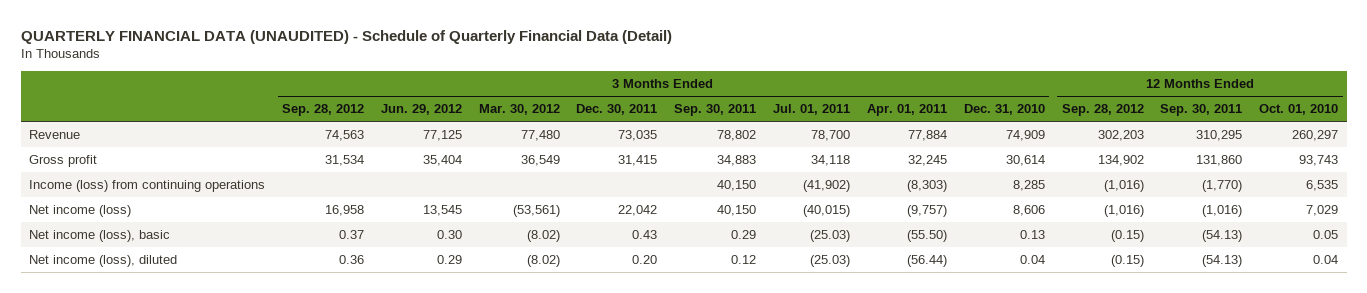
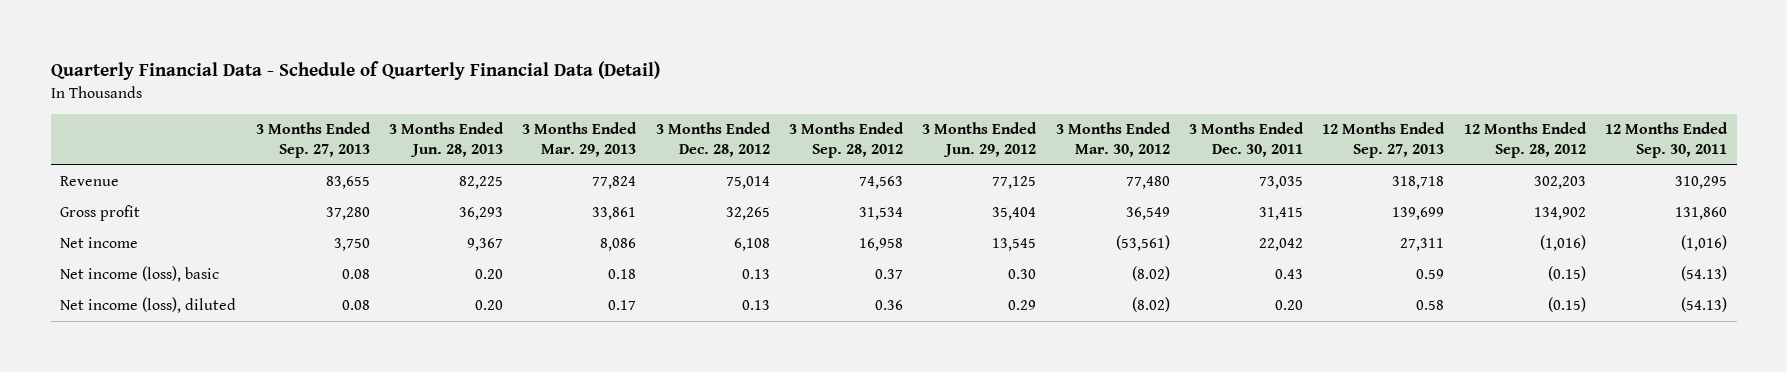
[20,29,672,44] QUARTERLY FINANCIAL DATA (UNAUDITED) - Schedule of Quarterly Financial Data (Detail) -> [50,60,660,80] Quarterly Financial Data - Schedule of Quarterly Financial Data (Detail)
[674,104,757,117] Sep. 30, 2011 -> none
[773,104,851,116] Jul. 01, 2011 -> none
[866,104,947,117] Apr. 01, 2011 -> none
[963,104,1045,116] Dec. 31, 2010 -> none
[1259,104,1339,116] Oct. 01, 2010 -> none
none -> [255,122,371,159] 3 Months Ended Sep. 27, 2013
none -> [389,122,505,158] 3 Months Ended Jun. 28, 2013
none -> [522,122,638,158] 3 Months Ended Mar. 29, 2013
none -> [655,122,771,158] 3 Months Ended Dec. 28, 2012
none -> [1322,122,1446,159] 12 Months Ended Sep. 27, 2013
[29,180,266,193] Income (loss) from continuing operations -> none
[29,205,132,218] Net income (loss) -> [60,237,139,249] Net income

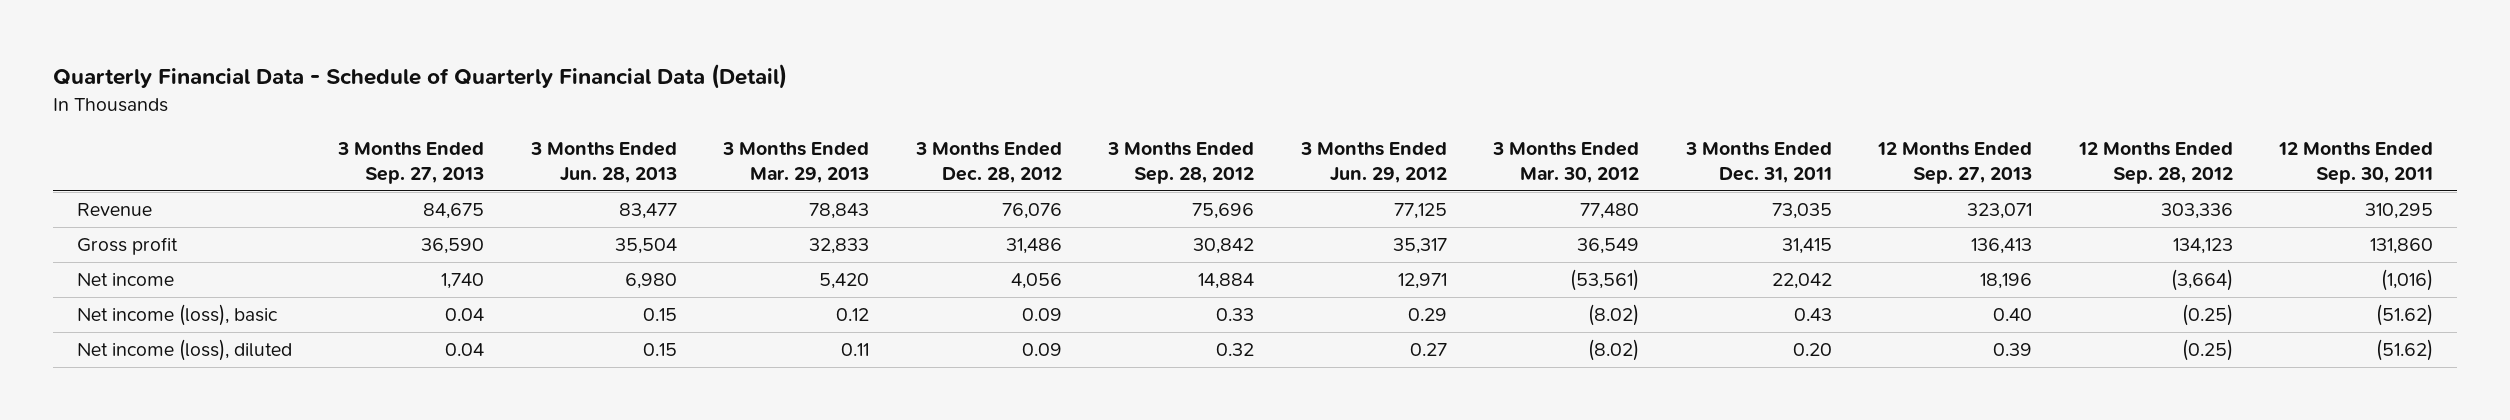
[1188,122,1304,158] 3 Months Ended Dec. 30, 2011 -> none
none -> [1684,141,1832,184] 3 Months Ended Dec. 31, 2011
[325,176,370,190] 83,655 -> [423,203,485,220] 84,675
[459,176,504,190] 82,225 -> [618,203,677,220] 83,477
[592,176,637,190] 77,824 -> [809,203,870,220] 78,843
[725,176,770,190] 75,014 -> [1001,203,1062,220] 76,076
[858,176,903,190] 74,563 -> [1192,203,1255,220] 75,696
[1392,176,1445,190] 318,718 -> [1967,203,2033,220] 323,071
[1533,176,1586,190] 302,203 -> [2160,203,2233,220] 303,336
[325,207,370,221] 37,280 -> [421,238,485,255] 36,590
[459,207,504,221] 36,293 -> [614,238,677,255] 35,504
[592,207,637,221] 33,861 -> [809,238,870,255] 32,833
[725,207,770,221] 32,265 -> [1005,238,1062,255] 31,486
[858,207,903,221] 31,534 -> [1193,238,1255,255] 30,842
[992,207,1037,221] 35,404 -> [1392,238,1447,255] 35,317
[1392,207,1445,221] 139,699 -> [1971,238,2033,255] 136,413
[1533,207,1586,221] 134,902 -> [2172,238,2233,255] 134,123
[333,238,370,252] 3,750 -> [441,273,485,290] 1,740
[467,238,504,252] 9,367 -> [624,273,677,290] 6,980
[600,238,637,252] 8,086 -> [819,273,870,290] 5,420
[733,238,770,252] 6,108 -> [1010,273,1062,290] 4,056
[858,238,903,252] 16,958 -> [1198,273,1255,290] 14,884
[992,238,1037,252] 13,545 -> [1397,273,1447,290] 12,971
[1400,238,1445,252] 27,311 -> [1980,273,2033,290] 18,196
[1539,235,1586,252] (1,016) -> [2170,269,2233,292] (3,664)
[341,269,370,280] 0.08 -> [445,308,485,322] 0.04
[475,269,504,280] 0.20 -> [642,308,677,322] 0.15
[608,269,637,280] 0.18 -> [836,308,870,322] 0.12
[741,269,770,280] 0.13 -> [1021,308,1062,322] 0.09
[874,269,903,280] 0.37 -> [1216,308,1255,322] 0.33
[1008,269,1037,280] 0.30 -> [1407,308,1447,322] 0.29
[1416,269,1445,280] 0.59 -> [1993,308,2033,322] 0.40
[1547,266,1586,282] (0.15) -> [2181,304,2233,327] (0.25)
[1680,266,1727,282] (54.13) -> [2376,304,2434,327] (51.62)
[341,300,370,311] 0.08 -> [445,343,485,357] 0.04
[475,300,504,311] 0.20 -> [642,343,677,357] 0.15
[608,300,637,311] 0.17 -> [841,343,870,357] 0.11
[741,300,770,311] 0.13 -> [1021,343,1062,357] 0.09
[874,300,903,311] 0.36 -> [1216,343,1255,357] 0.32
[1008,300,1037,311] 0.29 -> [1409,343,1447,357] 0.27
[1416,300,1445,311] 0.58 -> [1993,343,2033,357] 0.39
[1547,297,1586,313] (0.15) -> [2181,339,2233,362] (0.25)
[1680,297,1727,313] (54.13) -> [2376,339,2434,362] (51.62)

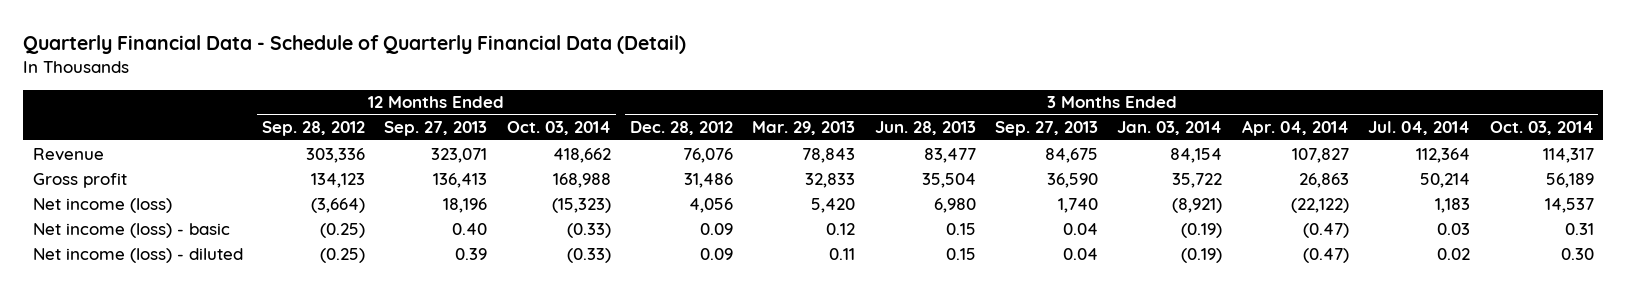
[1107,141,1255,185] 3 Months Ended Sep. 28, 2012 -> none
[1299,141,1447,184] 3 Months Ended Jun. 29, 2012 -> none
[1492,141,1640,184] 3 Months Ended Mar. 30, 2012 -> none
[1684,141,1832,184] 3 Months Ended Dec. 31, 2011 -> none
[2278,141,2434,185] 12 Months Ended Sep. 30, 2011 -> none
none -> [506,121,611,136] Oct. 03, 2014
none -> [1117,121,1223,136] Jan. 03, 2014
none -> [1241,120,1349,137] Apr. 04, 2014
none -> [1368,121,1471,136] Jul. 04, 2014
none -> [1489,121,1594,136] Oct. 03, 2014
[76,273,174,287] Net income -> [32,197,172,213] Net income (loss)
[76,304,278,327] Net income (loss), basic -> [32,222,230,238] Net income (loss) - basic
[76,339,292,362] Net income (loss), diluted -> [32,247,243,263] Net income (loss) - diluted

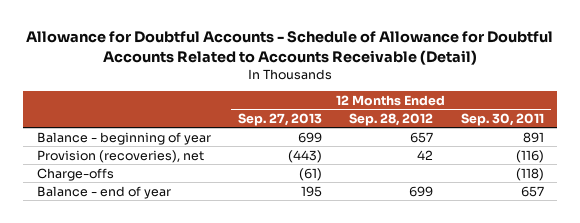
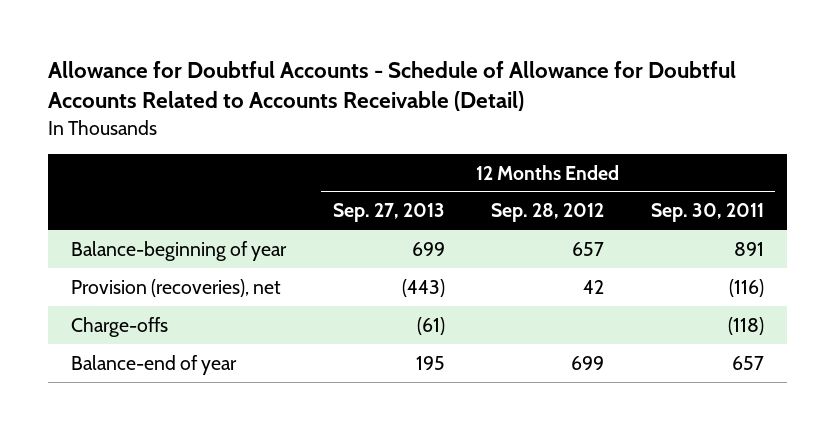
[36,131,211,145] Balance - beginning of year -> [70,240,287,261] Balance-beginning of year
[36,185,171,199] Balance - end of year -> [70,354,237,375] Balance-end of year

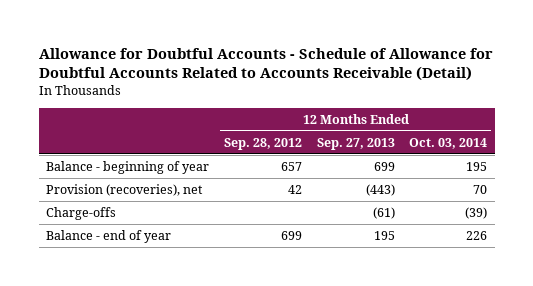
[650,203,764,223] Sep. 30, 2011 -> none
none -> [409,137,488,149] Oct. 03, 2014
[70,240,287,261] Balance-beginning of year -> [46,160,210,174] Balance - beginning of year
[70,354,237,375] Balance-end of year -> [46,229,172,243] Balance - end of year

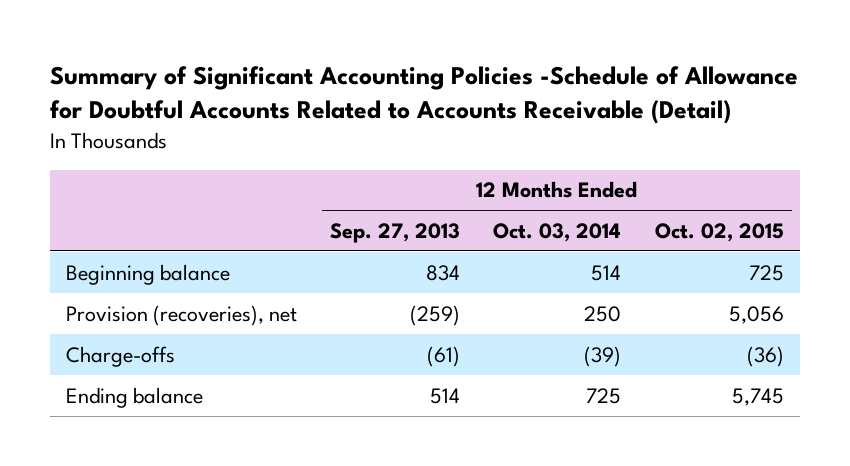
[38,47,493,82] Allowance for Doubtful Accounts - Schedule of Allowance for Doubtful Accounts Related to Accounts Receivable (Detail) -> [49,65,798,124] Summary of Significant Accounting Policies -Schedule of Allowance for Doubtful Accounts Related to Accounts Receivable (Detail)
[223,137,302,150] Sep. 28, 2012 -> none
none -> [654,222,784,242] Oct. 02, 2015
[46,160,210,174] Balance - beginning of year -> [66,263,231,285] Beginning balance
[373,161,395,171] 699 -> [426,264,461,281] 834
[466,161,488,171] 195 -> [591,264,622,281] 514
[365,183,395,196] (443) -> [410,304,461,326] (259)
[473,184,488,194] 70 -> [584,305,622,322] 250
[46,229,172,243] Balance - end of year -> [66,386,204,408] Ending balance
[373,230,395,240] 195 -> [430,387,461,404] 514
[466,230,488,240] 226 -> [586,387,622,404] 725

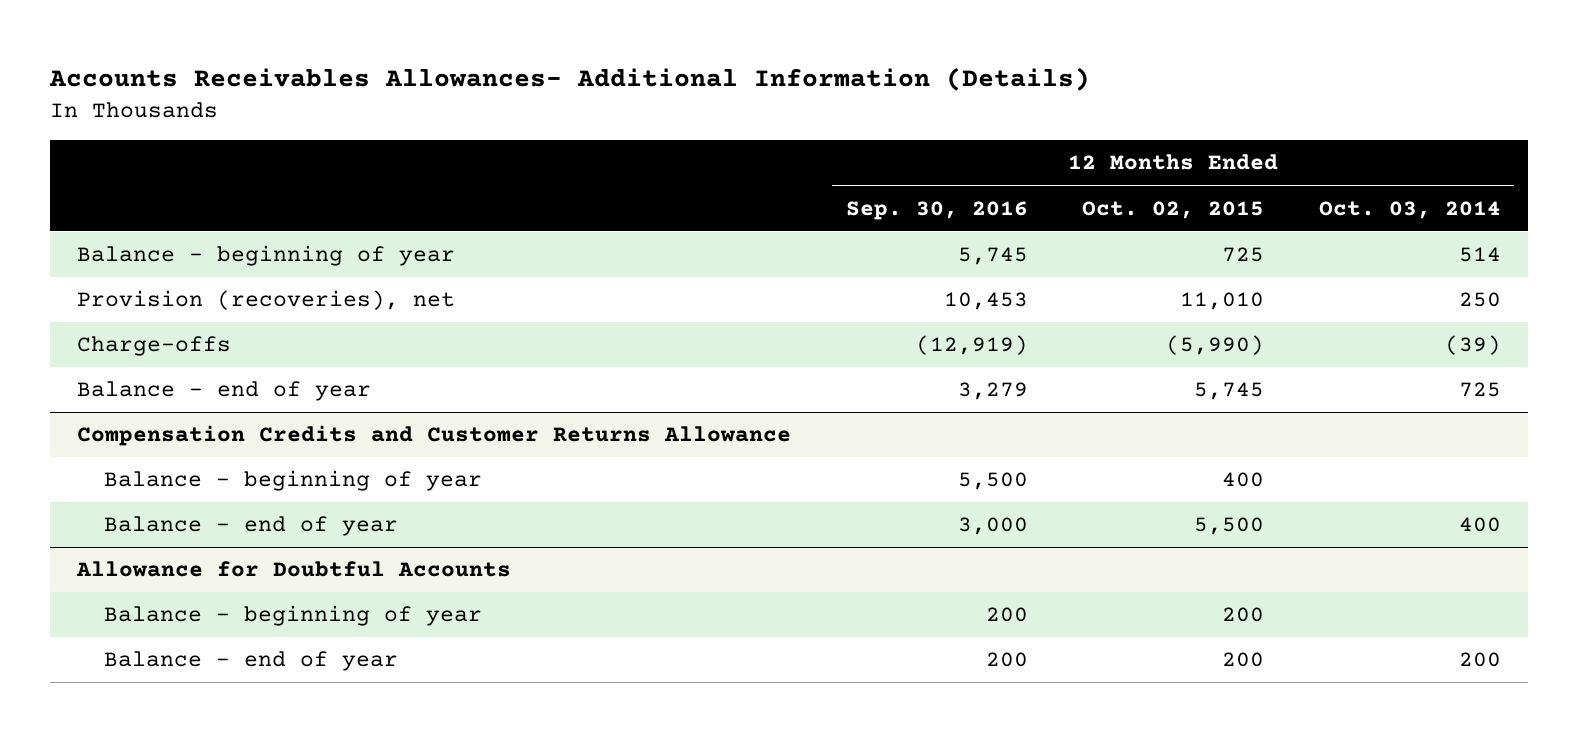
[49,65,798,124] Summary of Significant Accounting Policies -Schedule of Allowance for Doubtful Accounts Related to Accounts Receivable (Detail) -> [49,66,1091,91] Accounts Receivables Allowances- Additional Information (Details)
[330,222,461,243] Sep. 27, 2013 -> none
none -> [845,200,1028,220] Sep. 30, 2016
[66,263,231,285] Beginning balance -> [77,245,456,267] Balance - beginning of year
[728,305,784,324] 5,056 -> [1180,292,1265,311] 11,010
[746,345,784,367] (36) -> [1166,335,1265,356] (5,990)
[66,386,204,408] Ending balance -> [77,381,372,402] Balance - end of year
none -> [77,425,792,447] Compensation Credits and Customer Returns Allowance
none -> [104,470,483,492] Balance - beginning of year
none -> [104,516,399,537] Balance - end of year
none -> [76,561,512,578] Allowance for Doubtful Accounts
none -> [104,605,483,627] Balance - beginning of year
none -> [104,651,399,672] Balance - end of year

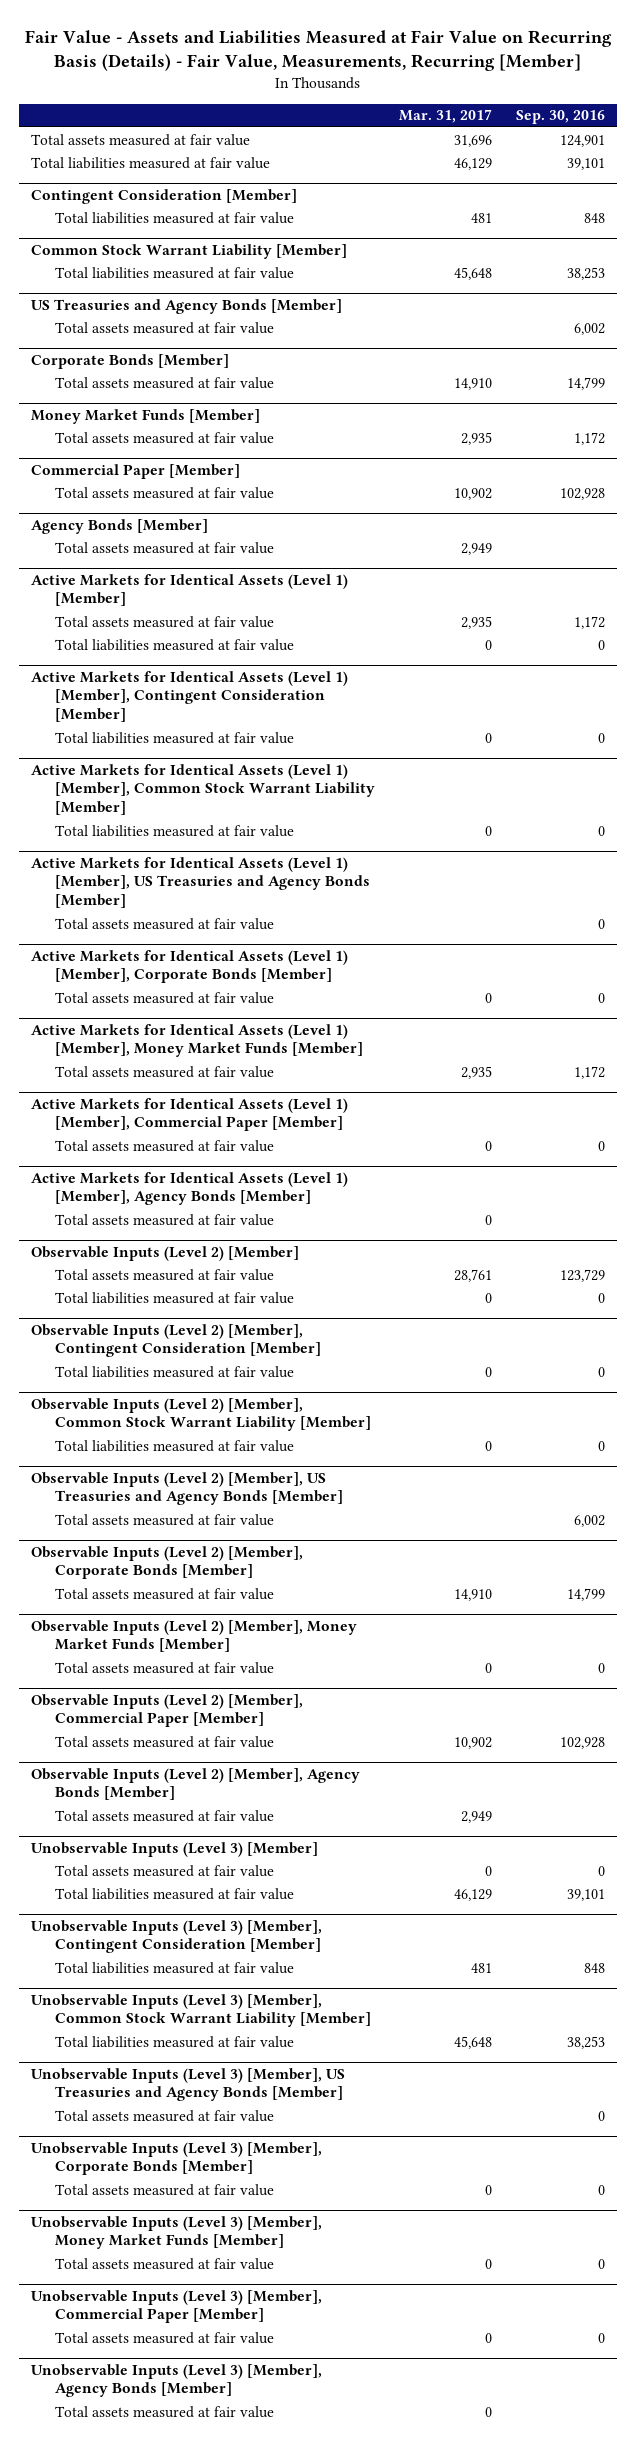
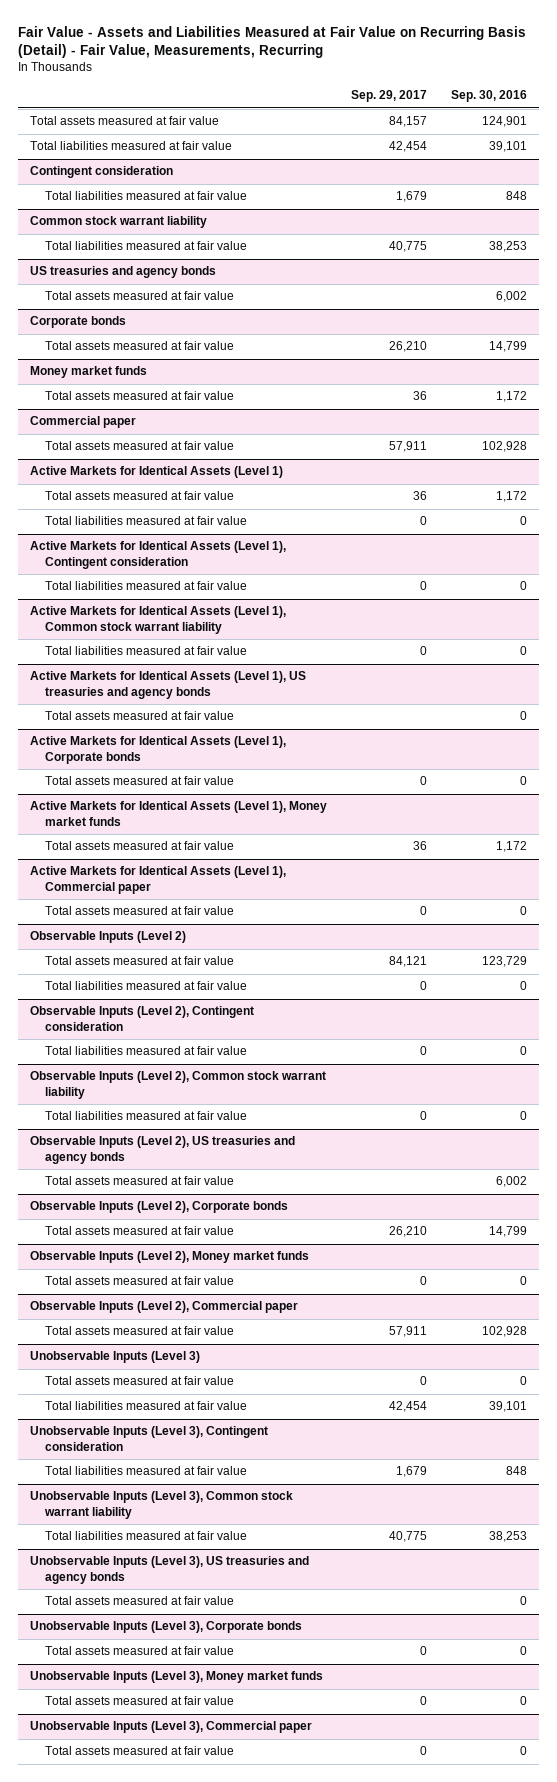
[24,30,612,72] Fair Value - Assets and Liabilities Measured at Fair Value on Recurring Basis (Details) - Fair Value, Measurements, Recurring [Member] -> [18,25,527,59] Fair Value - Assets and Liabilities Measured at Fair Value on Recurring Basis (Detail) - Fair Value, Measurements, Recurring
[399,109,493,124] Mar. 31, 2017 -> none
none -> [350,90,427,103] Sep. 29, 2017
[31,188,298,204] Contingent Consideration [Member] -> [30,166,174,179] Contingent consideration
[31,243,348,259] Common Stock Warrant Liability [Member] -> [30,216,208,229] Common stock warrant liability
[31,298,343,314] US Treasuries and Agency Bonds [Member] -> [30,266,217,279] US treasuries and agency bonds
[31,353,230,369] Corporate Bonds [Member] -> [30,316,127,329] Corporate bonds
[31,408,261,424] Money Market Funds [Member] -> [30,366,148,379] Money market funds
[31,463,241,479] Commercial Paper [Member] -> [30,416,137,429] Commercial paper
[55,541,275,554] Total assets measured at fair value -> none
[31,573,349,607] Active Markets for Identical Assets (Level 1) [Member] -> none
[31,518,209,534] Agency Bonds [Member] -> [30,466,284,479] Active Markets for Identical Assets (Level 1)
[31,670,349,723] Active Markets for Identical Assets (Level 1) [Member], Contingent Consideration [Member] -> [30,541,287,569] Active Markets for Identical Assets (Level 1), Contingent consideration
[31,763,376,816] Active Markets for Identical Assets (Level 1) [Member], Common Stock Warrant Liability [Member] -> [30,606,287,634] Active Markets for Identical Assets (Level 1), Common stock warrant liability
[31,856,371,909] Active Markets for Identical Assets (Level 1) [Member], US Treasuries and Agency Bonds [Member] -> [30,671,307,699] Active Markets for Identical Assets (Level 1), US treasuries and agency bonds
[31,949,349,984] Active Markets for Identical Assets (Level 1) [Member], Corporate Bonds [Member] -> [30,736,287,764] Active Markets for Identical Assets (Level 1), Corporate bonds
[31,1023,364,1058] Active Markets for Identical Assets (Level 1) [Member], Money Market Funds [Member] -> [30,801,328,826] Active Markets for Identical Assets (Level 1), Money market funds
[31,1097,349,1132] Active Markets for Identical Assets (Level 1) [Member], Commercial Paper [Member] -> [30,866,287,894] Active Markets for Identical Assets (Level 1), Commercial paper
[31,1171,349,1206] Active Markets for Identical Assets (Level 1) [Member], Agency Bonds [Member] -> none
[55,1213,275,1226] Total assets measured at fair value -> none
[31,1245,300,1261] Observable Inputs (Level 2) [Member] -> [30,931,187,944] Observable Inputs (Level 2)
[31,1323,322,1358] Observable Inputs (Level 2) [Member], Contingent Consideration [Member] -> [30,1006,255,1031] Observable Inputs (Level 2), Contingent consideration
[31,1397,372,1432] Observable Inputs (Level 2) [Member], Common Stock Warrant Liability [Member] -> [30,1071,327,1099] Observable Inputs (Level 2), Common stock warrant liability
[31,1471,344,1506] Observable Inputs (Level 2) [Member], US Treasuries and Agency Bonds [Member] -> [30,1136,296,1164] Observable Inputs (Level 2), US treasuries and agency bonds
[31,1545,304,1580] Observable Inputs (Level 2) [Member], Corporate Bonds [Member] -> [30,1201,289,1214] Observable Inputs (Level 2), Corporate bonds
[31,1619,358,1653] Observable Inputs (Level 2) [Member], Money Market Funds [Member] -> [30,1251,310,1264] Observable Inputs (Level 2), Money market funds
[31,1693,304,1728] Observable Inputs (Level 2) [Member], Commercial Paper [Member] -> [30,1301,299,1314] Observable Inputs (Level 2), Commercial paper
[31,1767,361,1801] Observable Inputs (Level 2) [Member], Agency Bonds [Member] -> none
[55,1809,275,1822] Total assets measured at fair value -> none
[31,1841,319,1857] Unobservable Inputs (Level 3) [Member] -> [30,1351,201,1364] Unobservable Inputs (Level 3)
[31,1919,323,1954] Unobservable Inputs (Level 3) [Member], Contingent Consideration [Member] -> [30,1426,269,1451] Unobservable Inputs (Level 3), Contingent consideration
[31,1993,372,2028] Unobservable Inputs (Level 3) [Member], Common Stock Warrant Liability [Member] -> [30,1491,294,1519] Unobservable Inputs (Level 3), Common stock warrant liability
[31,2067,346,2102] Unobservable Inputs (Level 3) [Member], US Treasuries and Agency Bonds [Member] -> [30,1556,310,1584] Unobservable Inputs (Level 3), US treasuries and agency bonds
[31,2141,323,2176] Unobservable Inputs (Level 3) [Member], Corporate Bonds [Member] -> [30,1621,303,1634] Unobservable Inputs (Level 3), Corporate bonds
[31,2215,323,2250] Unobservable Inputs (Level 3) [Member], Money Market Funds [Member] -> [30,1671,324,1684] Unobservable Inputs (Level 3), Money market funds
[31,2289,323,2324] Unobservable Inputs (Level 3) [Member], Commercial Paper [Member] -> [30,1721,313,1734] Unobservable Inputs (Level 3), Commercial paper
[31,2363,323,2398] Unobservable Inputs (Level 3) [Member], Agency Bonds [Member] -> none
[55,2405,275,2418] Total assets measured at fair value -> none

